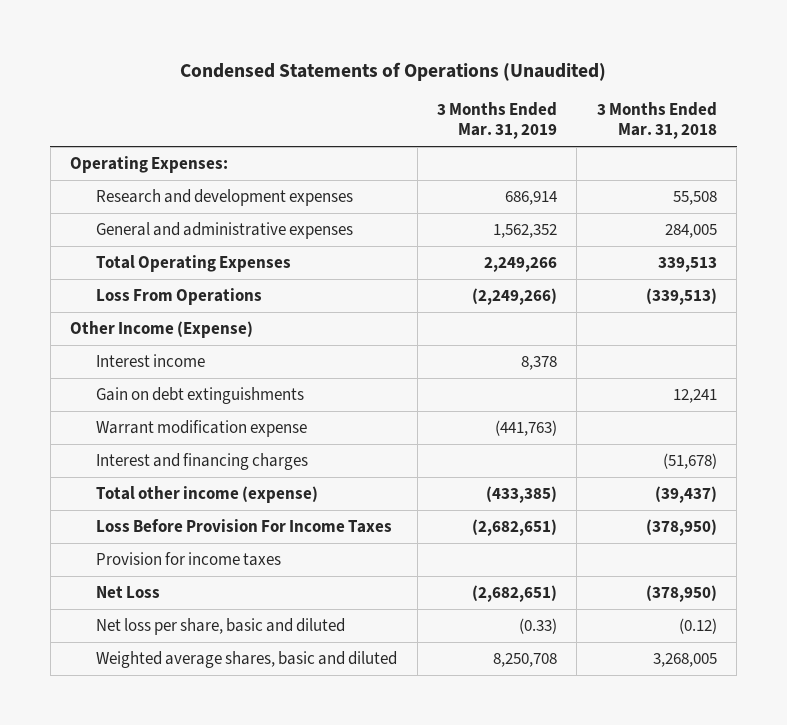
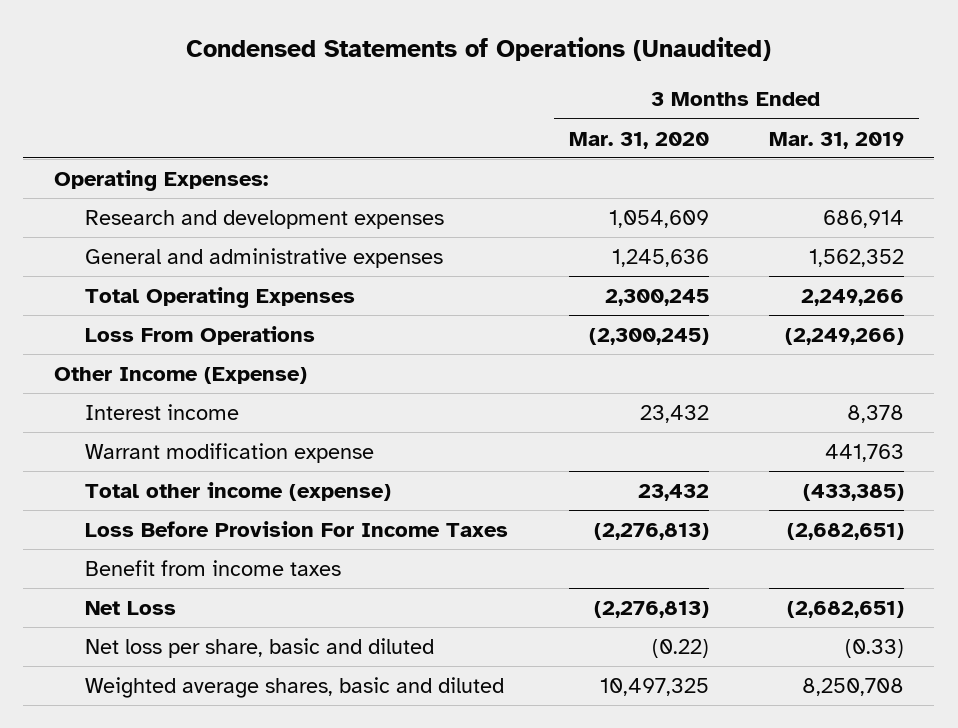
[596,102,717,140] 3 Months Ended Mar. 31, 2018 -> none
none -> [568,131,709,149] Mar. 31, 2020
[96,386,305,404] Gain on debt extinguishments -> none
[96,452,309,470] Interest and financing charges -> none
[494,419,557,436] (441,763) -> [825,444,905,463] 441,763
[96,551,282,566] Provision for income taxes -> [85,560,342,577] Benefit from income taxes

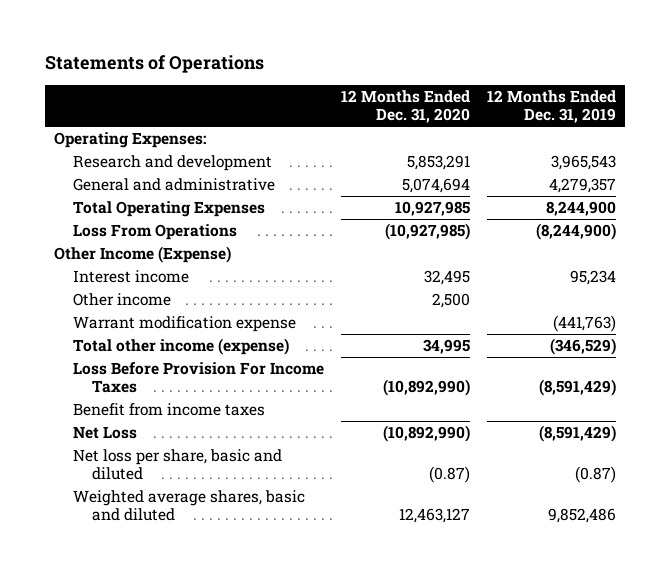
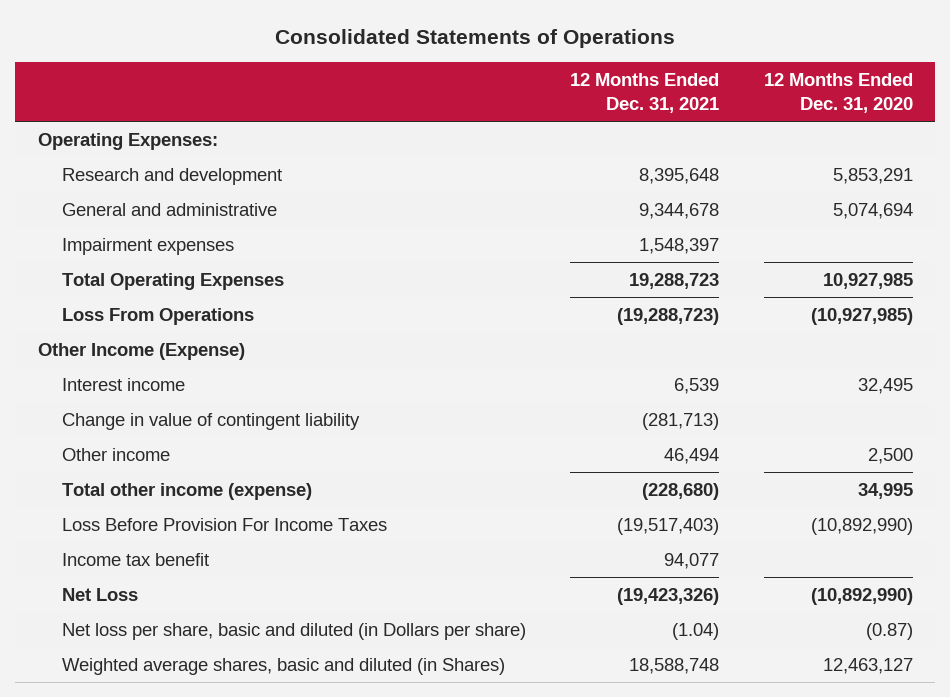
[45,55,265,74] Statements of Operations -> [275,28,676,48] Consolidated Statements of Operations
[487,90,617,124] 12 Months Ended Dec. 31, 2019 -> none
none -> [570,73,720,114] 12 Months Ended Dec. 31, 2021
none -> [62,238,235,256] Impairment expenses
none -> [62,413,361,431] Change in value of contingent liability
[73,316,297,333] Warrant modification expense -> none
[73,403,266,417] Benefit from income taxes -> [62,553,210,567] Income tax benefit
[73,449,283,481] Net loss per share, basic and diluted -> [62,623,527,641] Net loss per share, basic and diluted (in Dollars per share)
[73,490,306,522] Weighted average shares, basic and diluted -> [62,658,506,676] Weighted average shares, basic and diluted (in Shares)

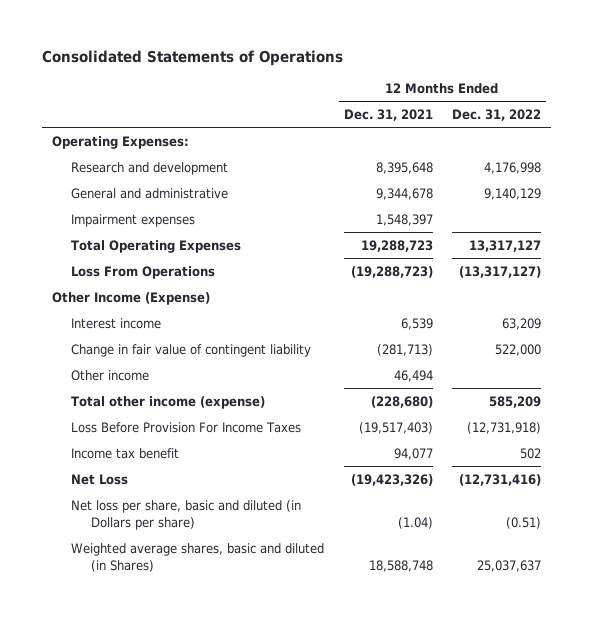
[763,73,913,114] 12 Months Ended Dec. 31, 2020 -> none
none -> [452,109,542,122] Dec. 31, 2022
[62,413,361,431] Change in value of contingent liability -> [71,343,312,357] Change in fair value of contingent liability

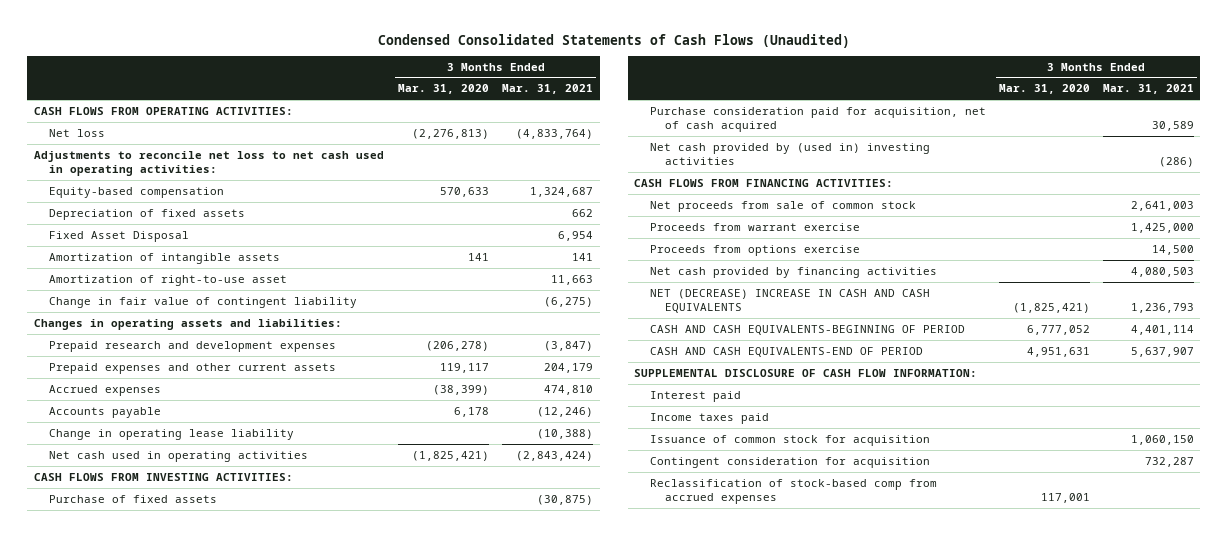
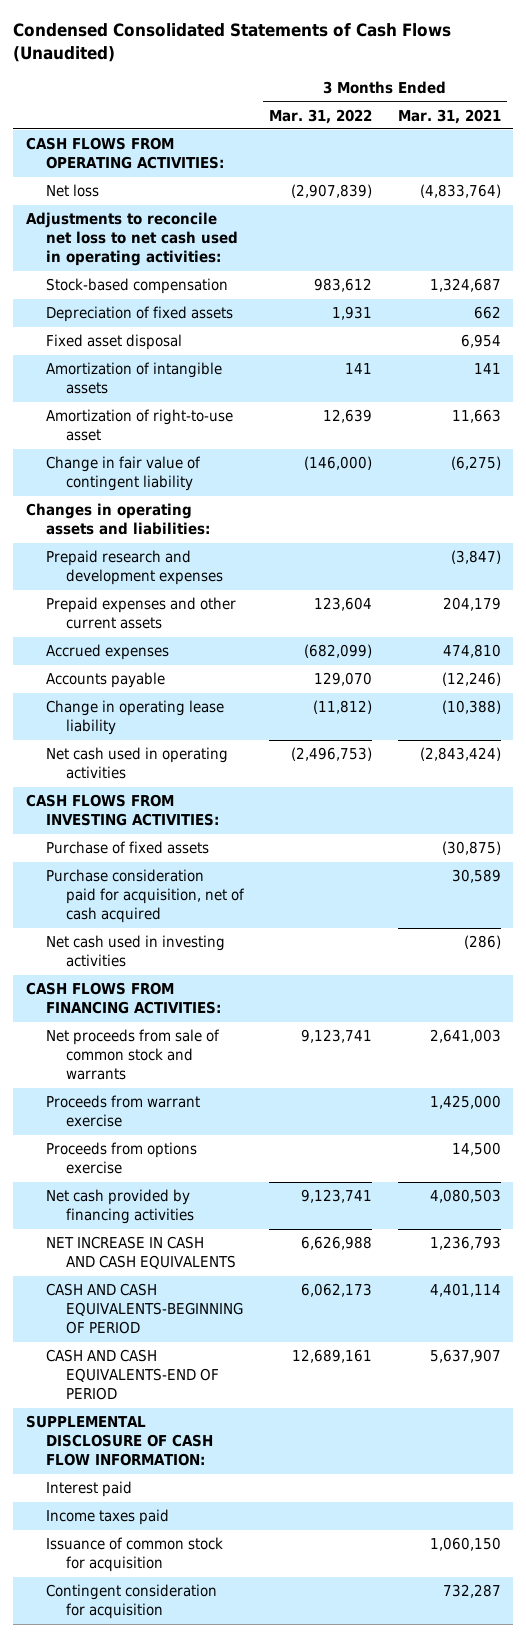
[398,84,490,95] Mar. 31, 2020 -> none
none -> [269,108,373,124] Mar. 31, 2022
[49,186,225,198] Equity-based compensation -> [45,278,228,295] Stock-based compensation
[49,230,190,242] Fixed Asset Disposal -> [45,334,182,351] Fixed asset disposal
[649,142,930,166] Net cash provided by (used in) investing activities -> [45,935,225,968] Net cash used in investing activities
[649,200,916,212] Net proceeds from sale of common stock -> [45,1029,220,1081] Net proceeds from sale of common stock and warrants
[649,288,930,314] NET (DECREASE) INCREASE IN CASH AND CASH EQUIVALENTS -> [45,1236,236,1270] NET INCREASE IN CASH AND CASH EQUIVALENTS
[649,478,937,505] Reclassification of stock-based comp from accrued expenses -> none

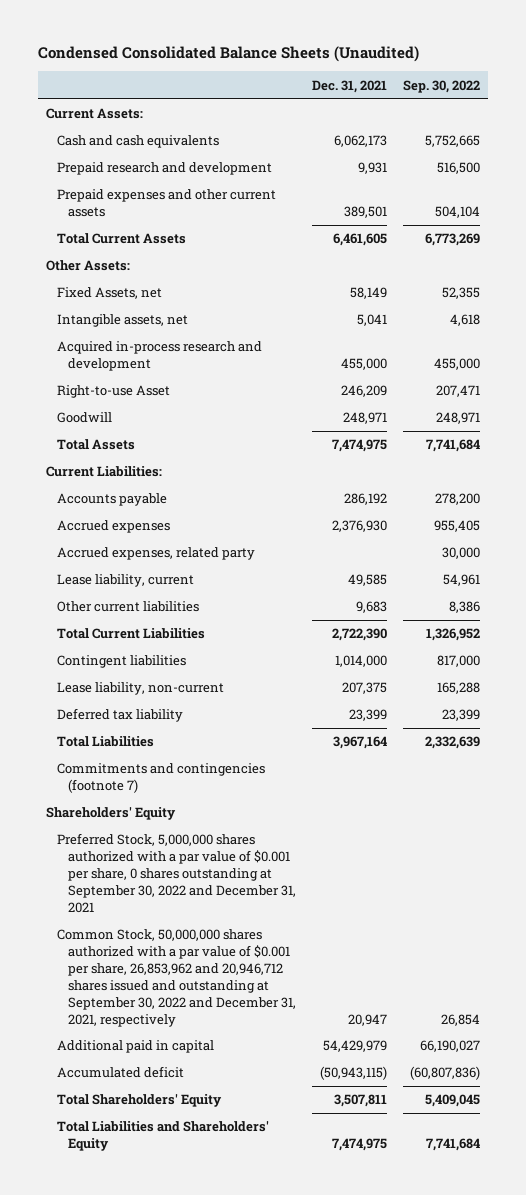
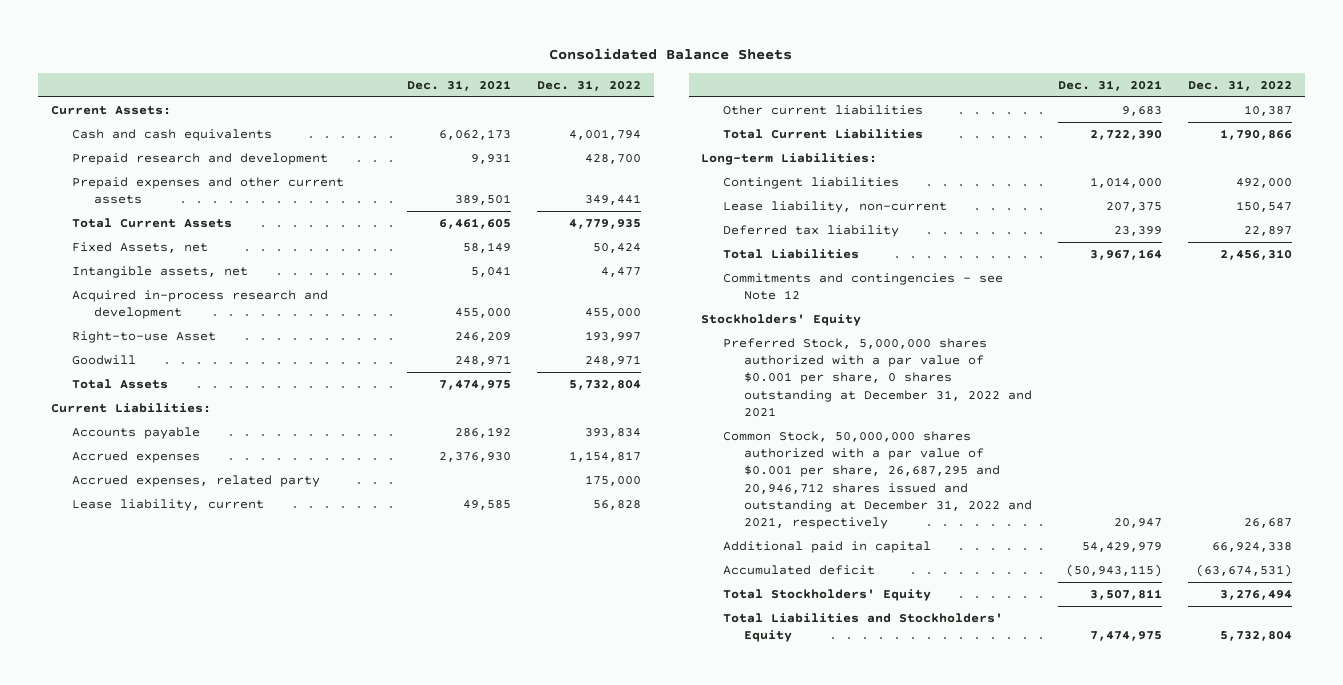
[38,46,420,63] Condensed Consolidated Balance Sheets (Unaudited) -> [549,48,793,61] Consolidated Balance Sheets
[403,79,481,93] Sep. 30, 2022 -> none
none -> [537,79,642,91] Dec. 31, 2022
[46,260,131,272] Other Assets: -> none
none -> [701,152,878,165] Long-term Liabilities:
[57,763,266,794] Commitments and contingencies (footnote 7) -> [722,272,1003,301] Commitments and contingencies - see Note 12
[46,807,177,821] Shareholders' Equity -> [701,313,862,326] Stockholders' Equity
[57,833,297,913] Preferred Stock, 5,000,000 shares authorized with a par value of $0.001 per share, 0 shares outstanding at September 30, 2022 and December 31, 2021 -> [722,337,1033,417] Preferred Stock, 5,000,000 shares authorized with a par value of $0.001 per share, 0 shares outstanding at December 31, 2022 and 2021
[57,929,297,1027] Common Stock, 50,000,000 shares authorized with a par value of $0.001 per share, 26,853,962 and 20,946,712 shares issued and outstanding at September 30, 2022 and December 31, 2021, respectively -> [722,430,1033,529] Common Stock, 50,000,000 shares authorized with a par value of $0.001 per share, 26,687,295 and 20,946,712 shares issued and outstanding at December 31, 2022 and 2021, respectively
[57,1094,223,1108] Total Shareholders' Equity -> [722,588,931,601] Total Stockholders' Equity
[57,1121,270,1152] Total Liabilities and Shareholders' Equity -> [722,612,1003,643] Total Liabilities and Stockholders' Equity

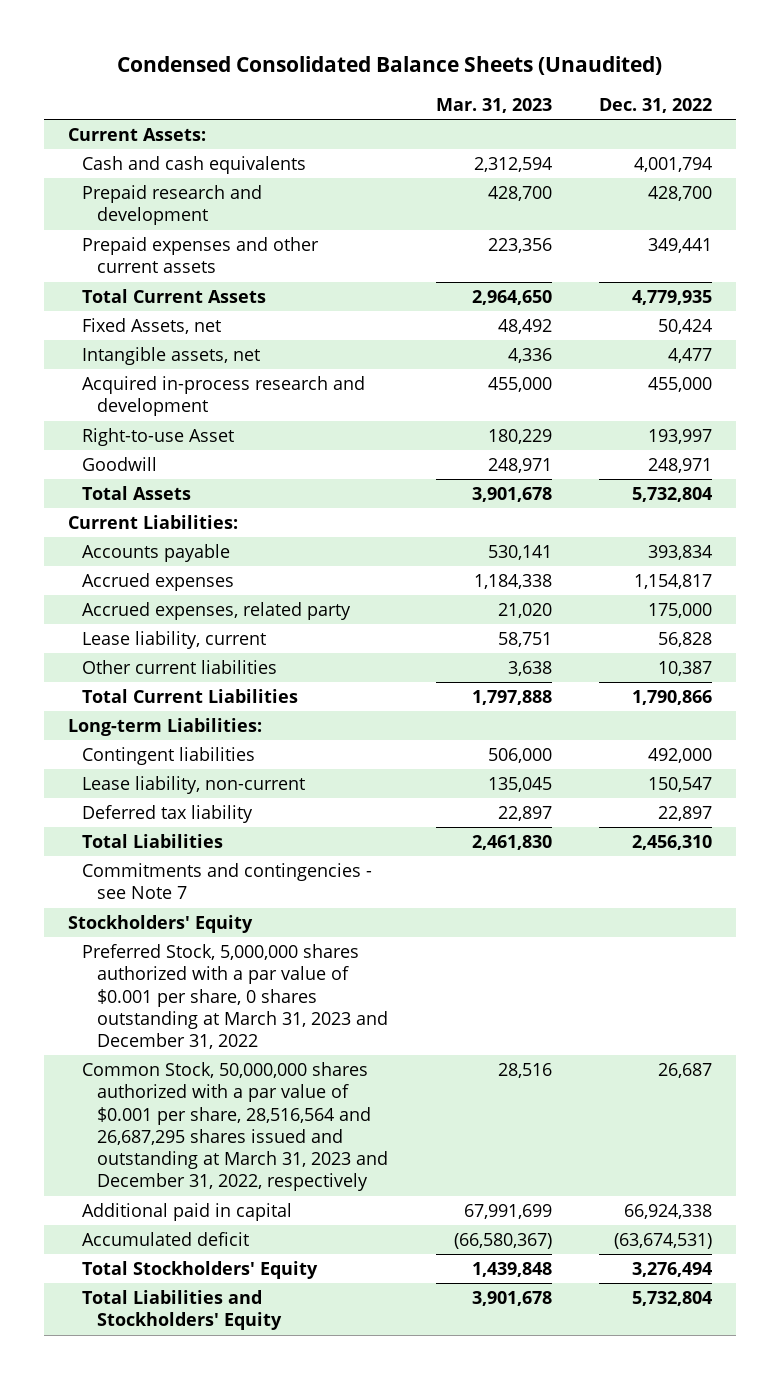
[549,48,793,61] Consolidated Balance Sheets -> [117,55,663,75] Condensed Consolidated Balance Sheets (Unaudited)
[407,79,512,91] Dec. 31, 2021 -> none
none -> [435,98,552,114] Mar. 31, 2023
[722,272,1003,301] Commitments and contingencies - see Note 12 -> [82,863,373,900] Commitments and contingencies - see Note 7
[722,337,1033,417] Preferred Stock, 5,000,000 shares authorized with a par value of $0.001 per share, 0 shares outstanding at December 31, 2022 and 2021 -> [82,944,388,1050] Preferred Stock, 5,000,000 shares authorized with a par value of $0.001 per share, 0 shares outstanding at March 31, 2023 and December 31, 2022
[722,430,1033,529] Common Stock, 50,000,000 shares authorized with a par value of $0.001 per share, 26,687,295 and 20,946,712 shares issued and outstanding at December 31, 2022 and 2021, respectively -> [82,1062,388,1192] Common Stock, 50,000,000 shares authorized with a par value of $0.001 per share, 28,516,564 and 26,687,295 shares issued and outstanding at March 31, 2023 and December 31, 2022, respectively

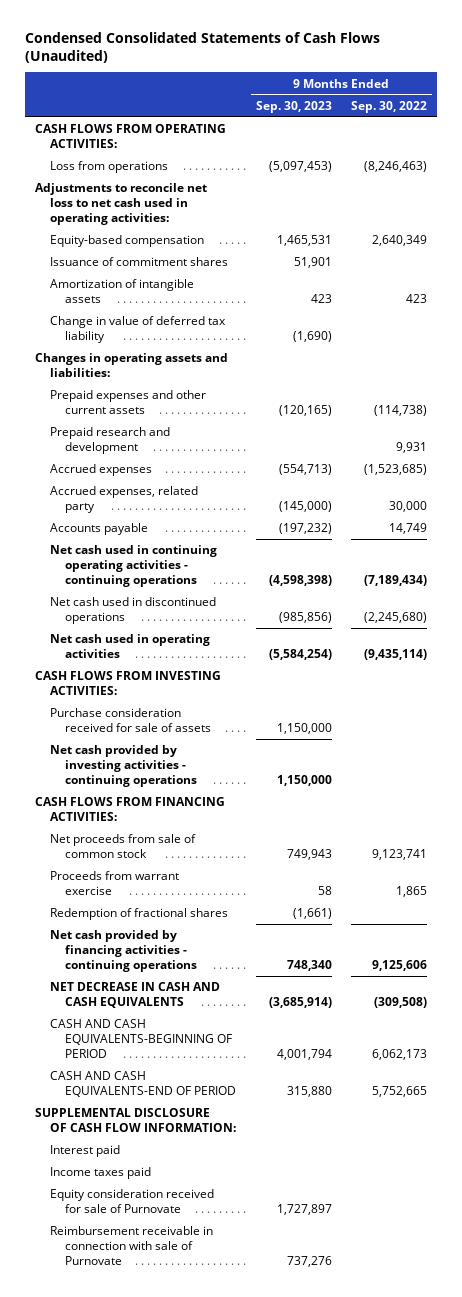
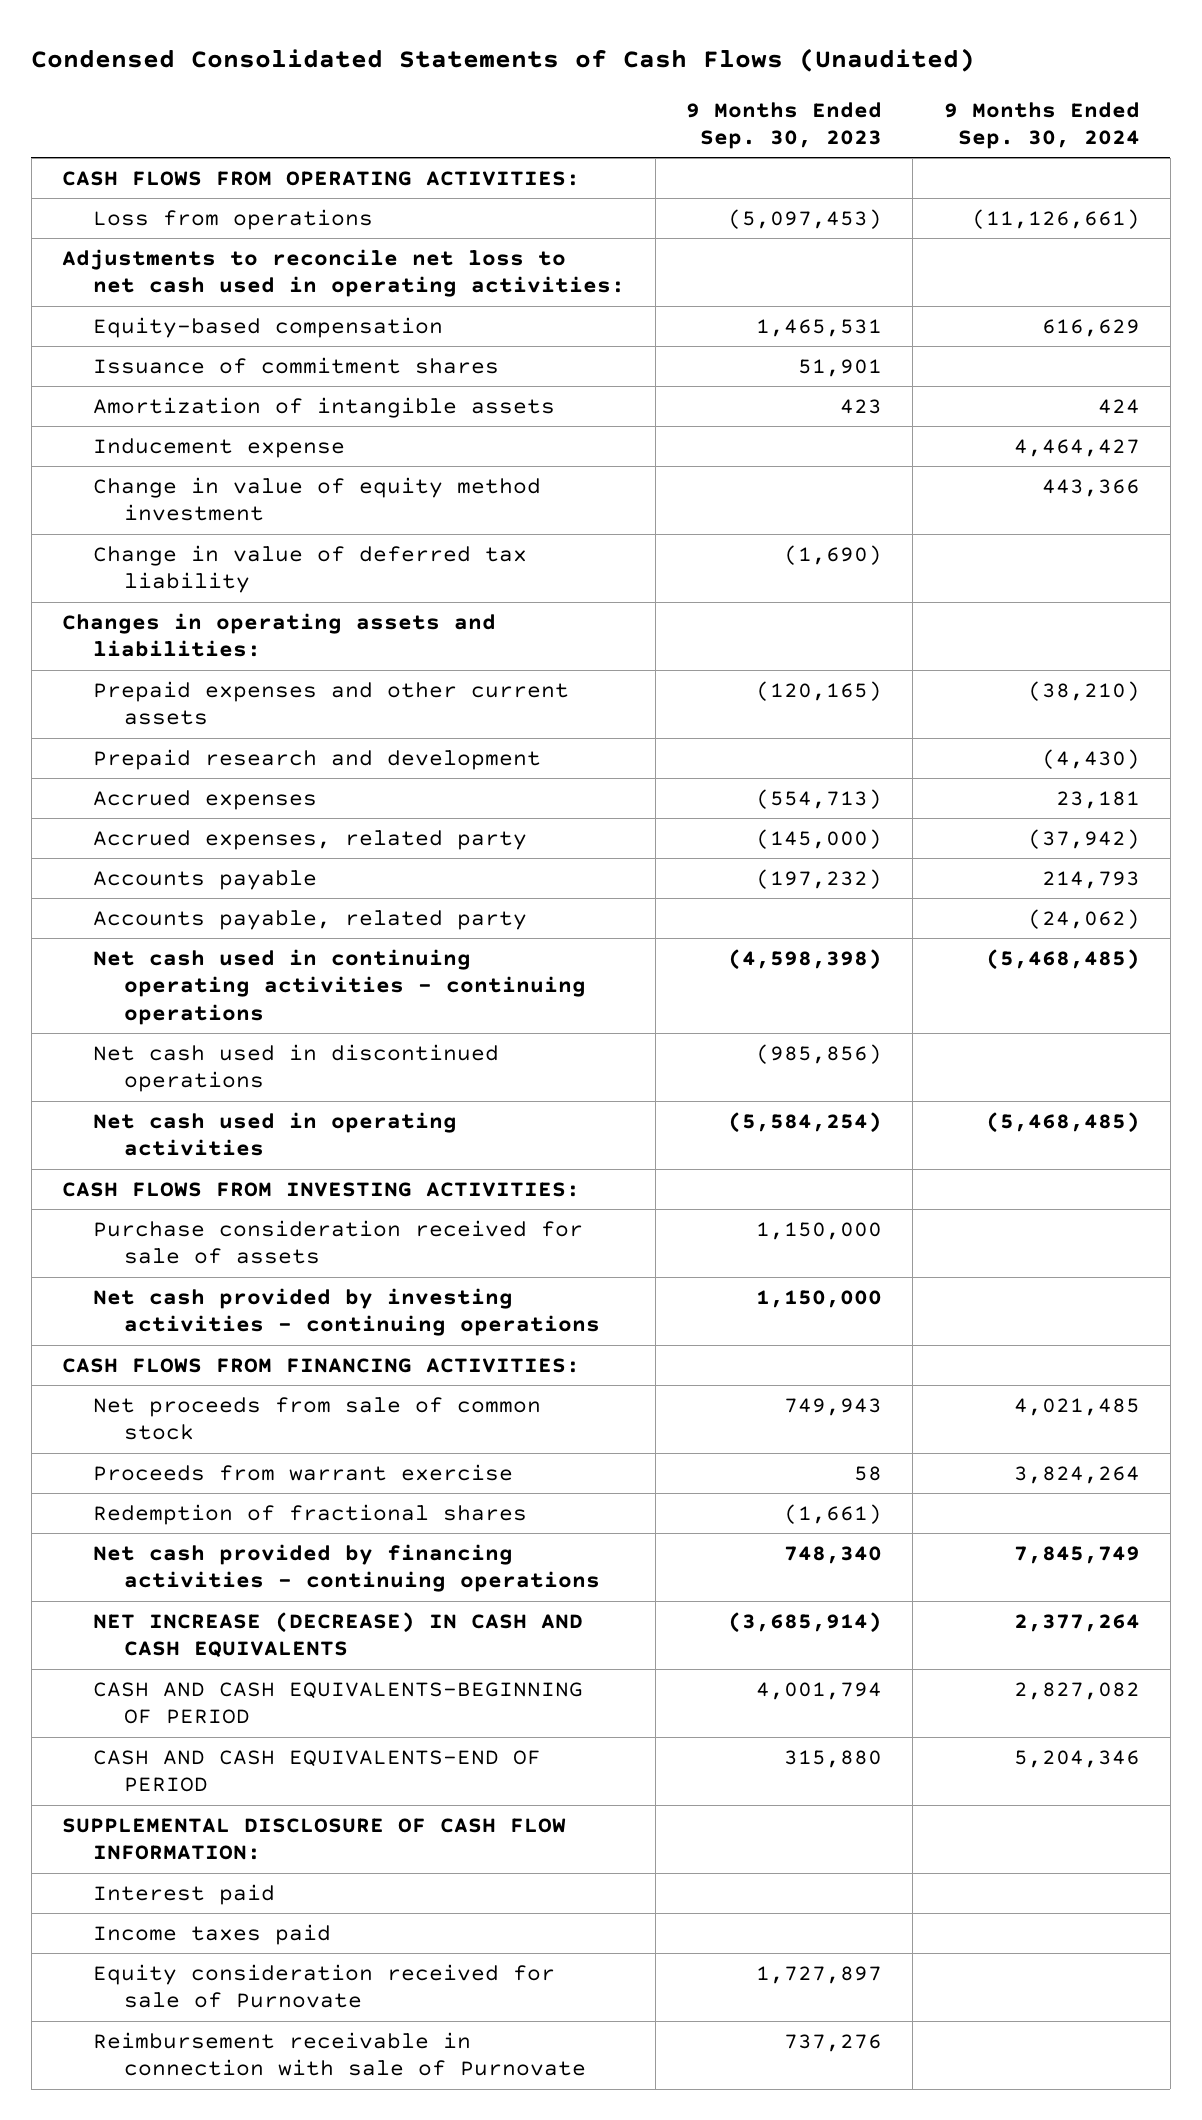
[351,100,428,113] Sep. 30, 2022 -> none
none -> [943,101,1140,150] 9 Months Ended Sep. 30, 2024
none -> [92,437,345,458] Inducement expense
none -> [92,476,541,522] Change in value of equity method investment
none -> [92,909,527,930] Accounts payable, related party
[49,982,220,1009] NET DECREASE IN CASH AND CASH EQUIVALENTS -> [92,1611,583,1659] NET INCREASE (DECREASE) IN CASH AND CASH EQUIVALENTS

